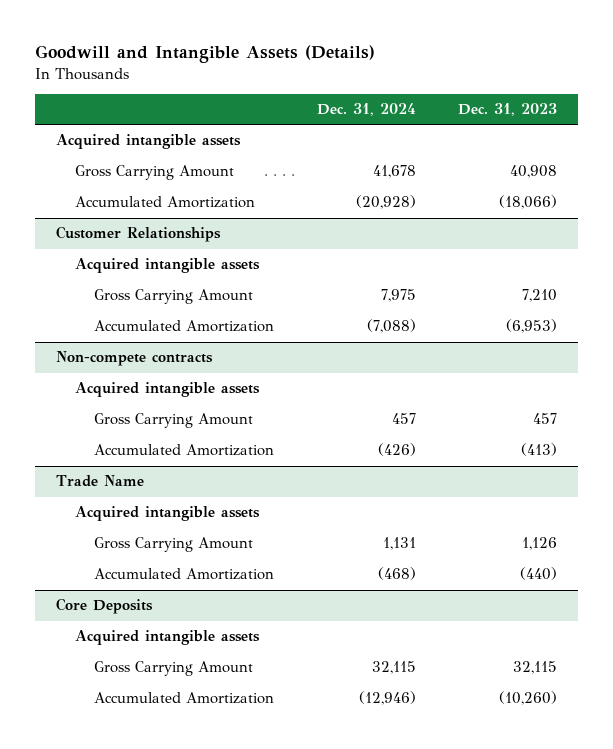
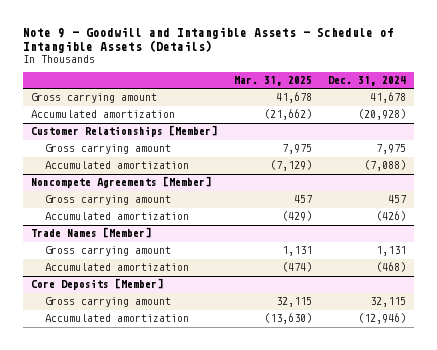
[34,45,375,64] Goodwill and Intangible Assets (Details) -> [23,26,395,53] Note 9 - Goodwill and Intangible Assets - Schedule of Intangible Assets (Details)
[457,103,557,117] Dec. 31, 2023 -> none
none -> [233,76,312,87] Mar. 31, 2025
[55,134,241,150] Acquired intangible assets -> none
[75,258,261,274] Acquired intangible assets -> none
[75,382,261,398] Acquired intangible assets -> none
[75,506,261,522] Acquired intangible assets -> none
[75,630,261,646] Acquired intangible assets -> none
[75,165,235,181] Gross Carrying Amount -> [31,93,158,104] Gross carrying amount
[75,196,256,209] Accumulated Amortization -> [31,110,176,119] Accumulated amortization
[55,226,221,243] Customer Relationships -> [31,125,218,138] Customer Relationships [Member]
[94,289,254,305] Gross Carrying Amount -> [45,144,172,155] Gross carrying amount
[94,320,275,333] Accumulated Amortization -> [45,161,190,170] Accumulated amortization
[55,351,213,367] Non-compete contracts -> [31,176,212,189] Noncompete Agreements [Member]
[94,413,254,429] Gross Carrying Amount -> [45,195,172,206] Gross carrying amount
[94,444,275,457] Accumulated Amortization -> [45,212,190,221] Accumulated amortization
[55,475,144,488] Trade Name -> [31,227,152,239] Trade Names [Member]
[94,537,254,553] Gross Carrying Amount -> [45,246,172,257] Gross carrying amount
[94,568,275,581] Accumulated Amortization -> [45,263,190,272] Accumulated amortization
[55,598,153,615] Core Deposits -> [31,278,164,291] Core Deposits [Member]
[94,661,254,677] Gross Carrying Amount -> [45,297,172,308] Gross carrying amount
[94,692,275,705] Accumulated Amortization -> [45,314,190,323] Accumulated amortization

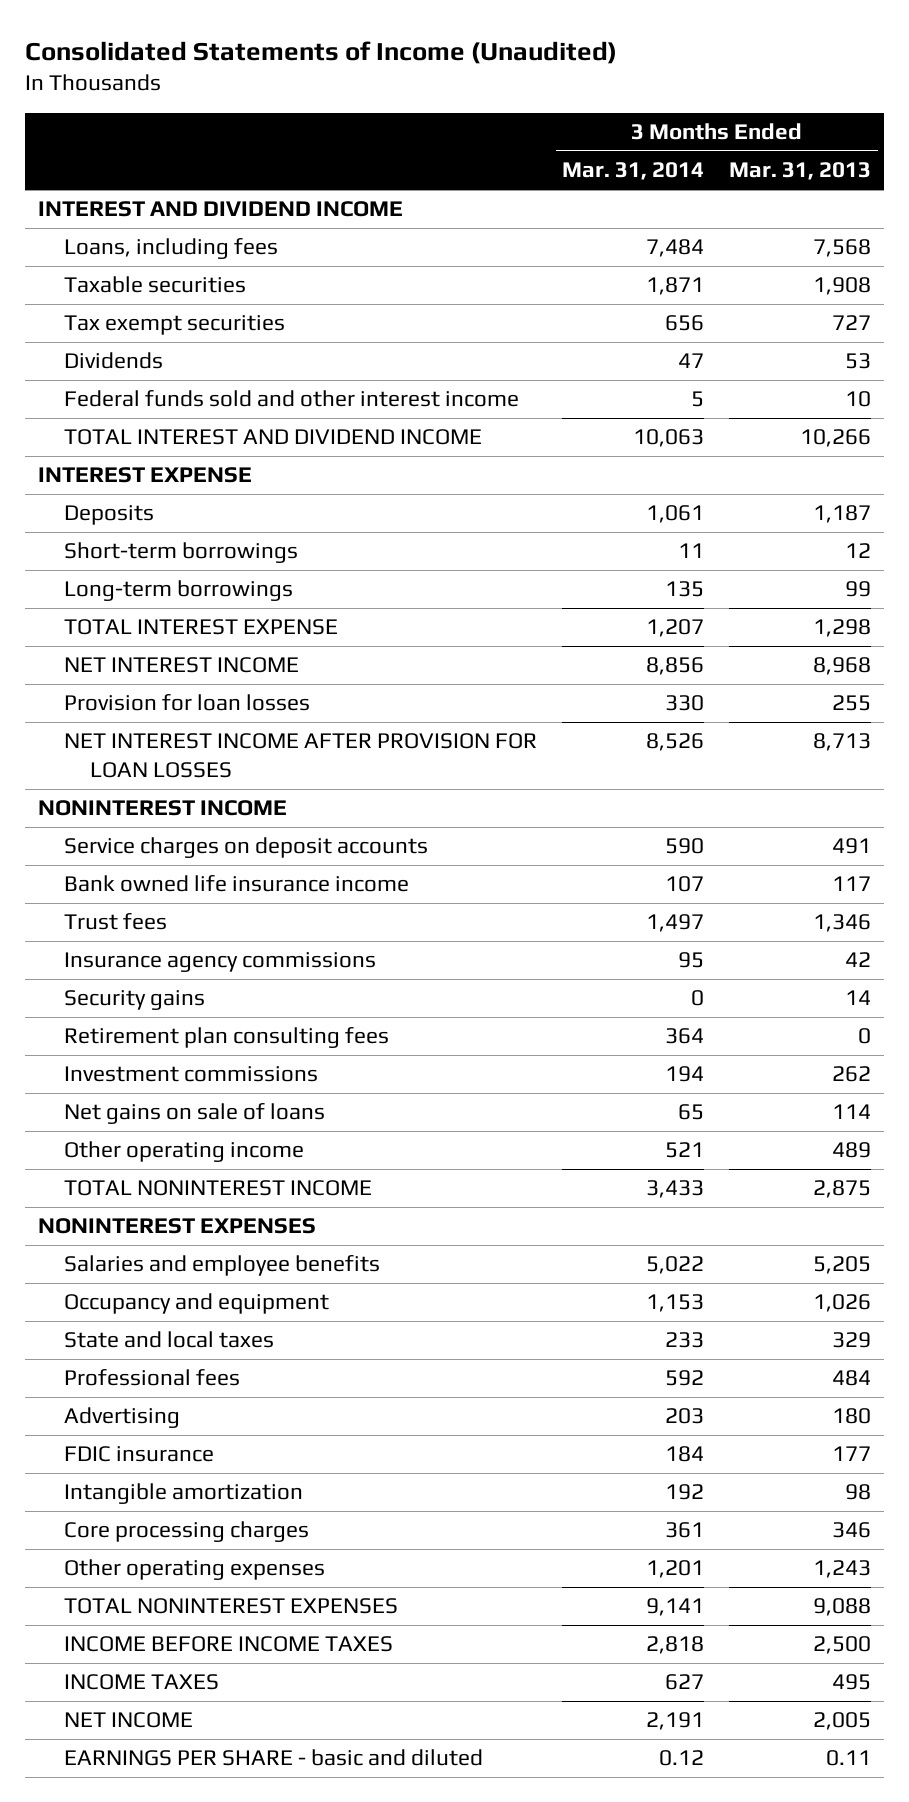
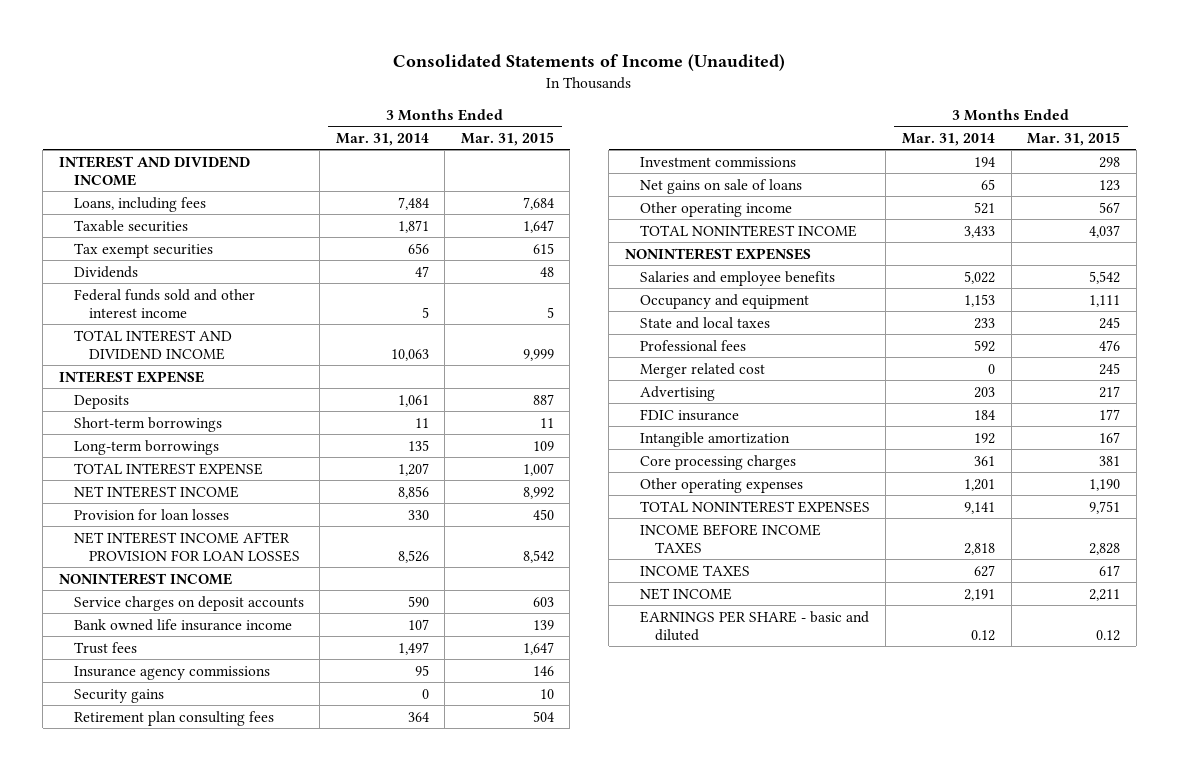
[729,162,872,181] Mar. 31, 2013 -> none
none -> [460,131,554,146] Mar. 31, 2015
none -> [639,362,765,378] Merger related cost

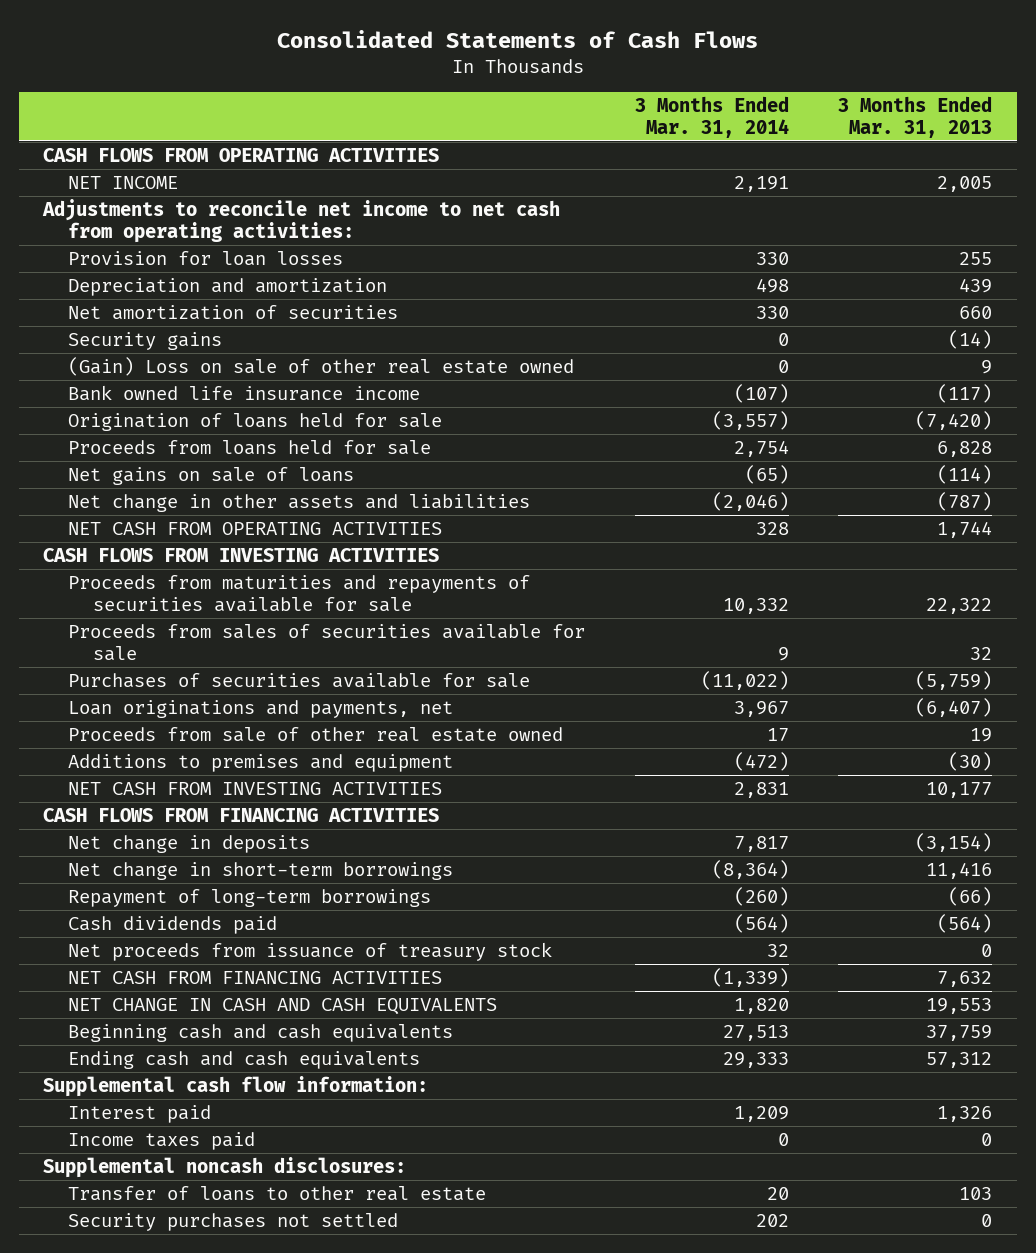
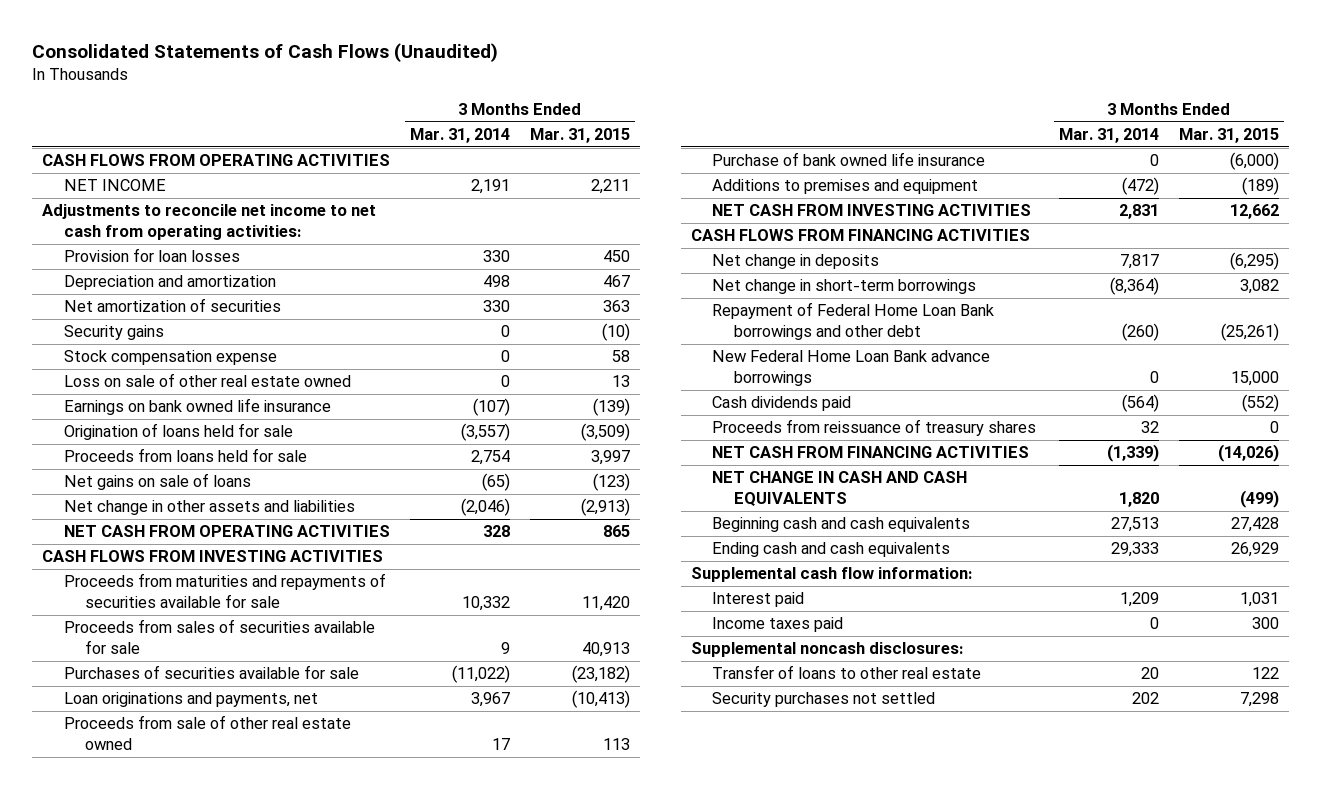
[276,29,758,48] Consolidated Statements of Cash Flows -> [32,42,499,62] Consolidated Statements of Cash Flows (Unaudited)
[838,95,993,138] 3 Months Ended Mar. 31, 2013 -> none
none -> [530,127,631,143] Mar. 31, 2015
none -> [63,350,277,366] Stock compensation expense
[68,357,575,377] (Gain) Loss on sale of other real estate owned -> [63,373,351,388] Loss on sale of other real estate owned
[68,385,421,402] Bank owned life insurance income -> [63,398,331,416] Earnings on bank owned life insurance
none -> [712,152,986,167] Purchase of bank owned life insurance
[68,889,432,908] Repayment of long-term borrowings -> [712,302,995,341] Repayment of Federal Home Loan Bank borrowings and other debt
none -> [712,350,991,387] New Federal Home Loan Bank advance borrowings
[68,942,553,962] Net proceeds from issuance of treasury stock -> [712,419,1037,437] Proceeds from reissuance of treasury shares

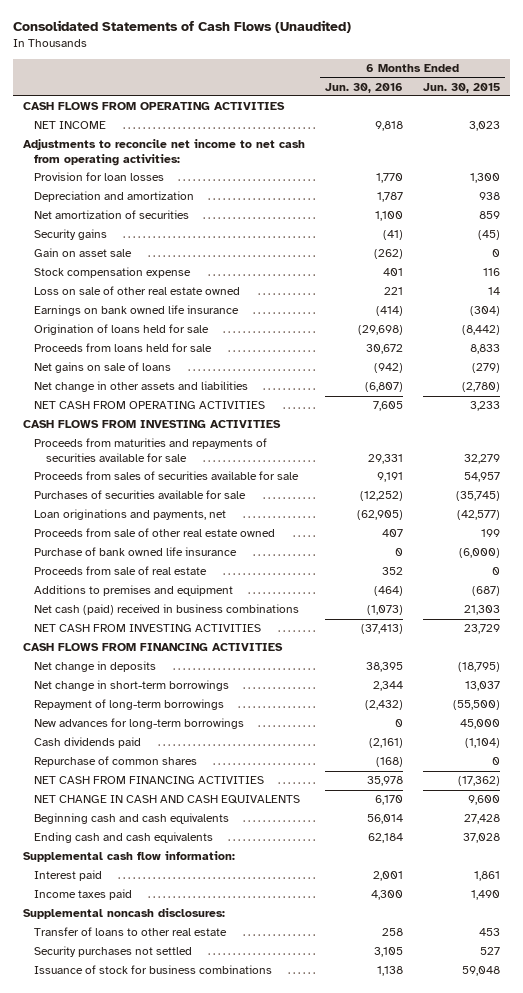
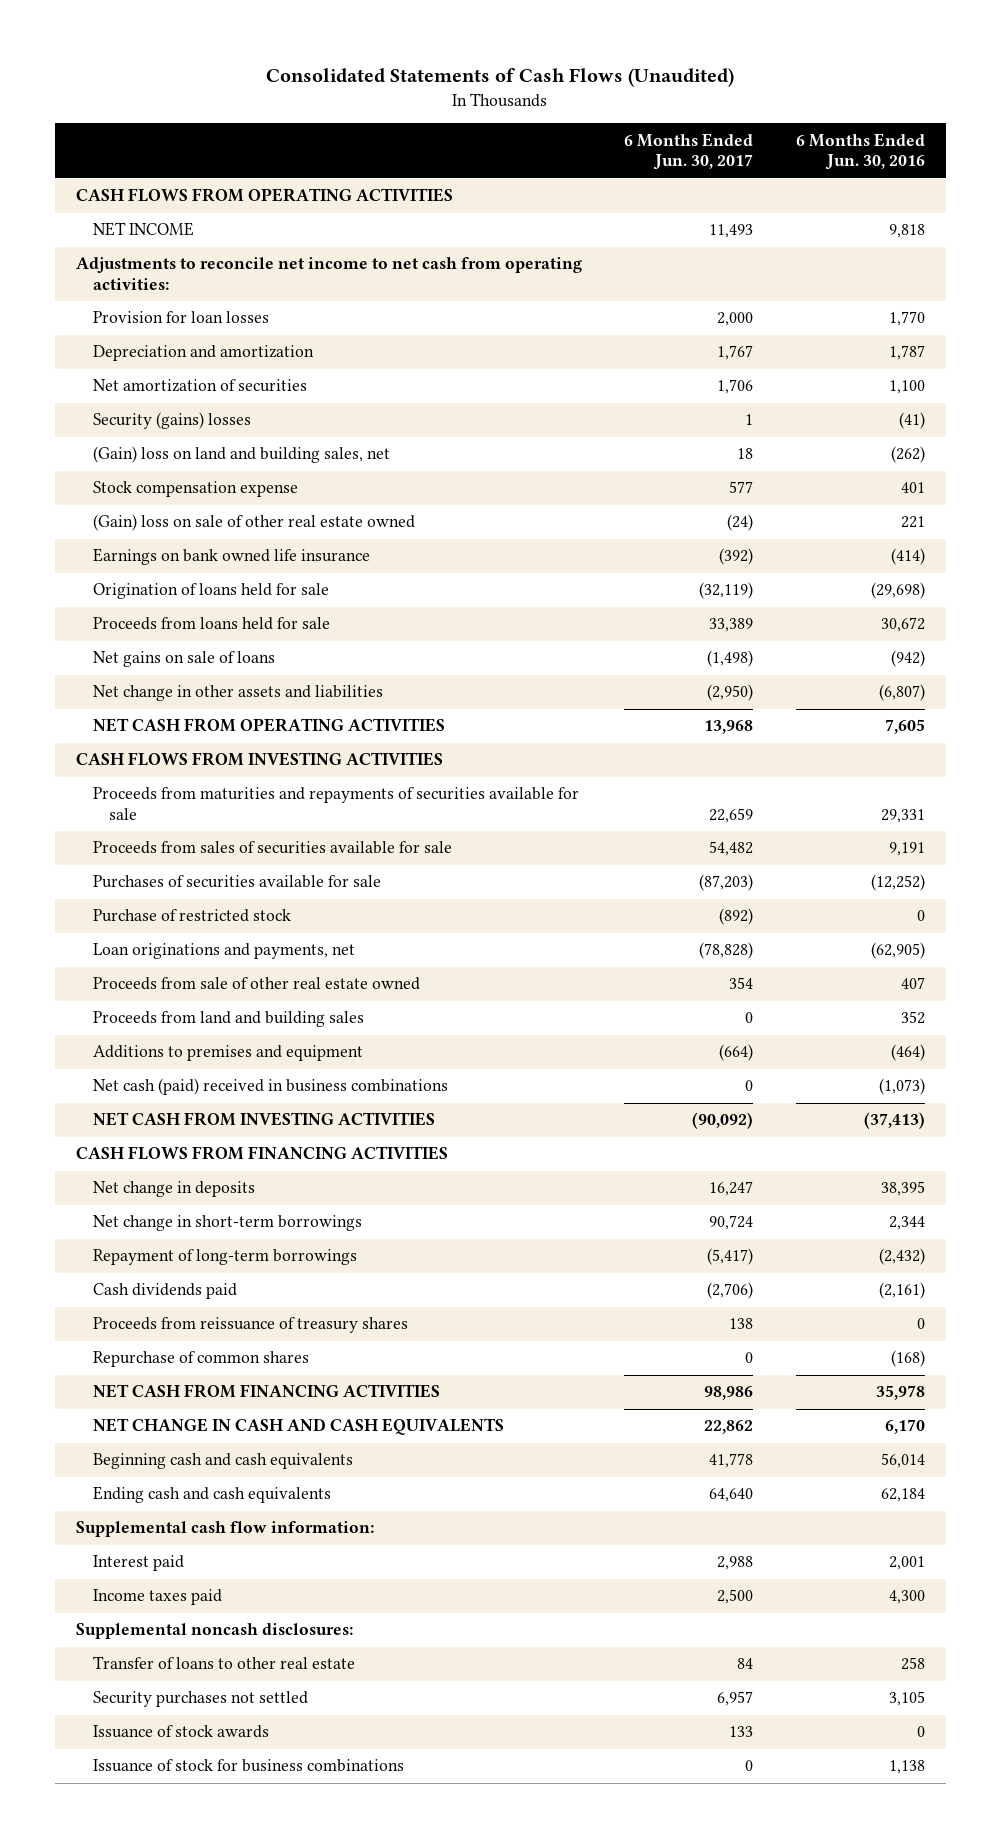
[423,82,501,93] Jun. 30, 2015 -> none
none -> [624,132,754,171] 6 Months Ended Jun. 30, 2017
[34,229,108,241] Security gains -> [92,412,251,430] Security (gains) losses
[34,248,133,258] Gain on asset sale -> [92,446,390,464] (Gain) loss on land and building sales, net
[34,286,241,296] Loss on sale of other real estate owned -> [92,514,415,532] (Gain) loss on sale of other real estate owned
none -> [92,909,291,923] Purchase of restricted stock
[34,547,238,557] Purchase of bank owned life insurance -> none
[34,566,208,576] Proceeds from sale of real estate -> [92,1011,364,1028] Proceeds from land and building sales
[34,718,245,730] New advances for long-term borrowings -> none
none -> [92,1317,408,1334] Proceeds from reissuance of treasury shares
none -> [92,1725,269,1739] Issuance of stock awards

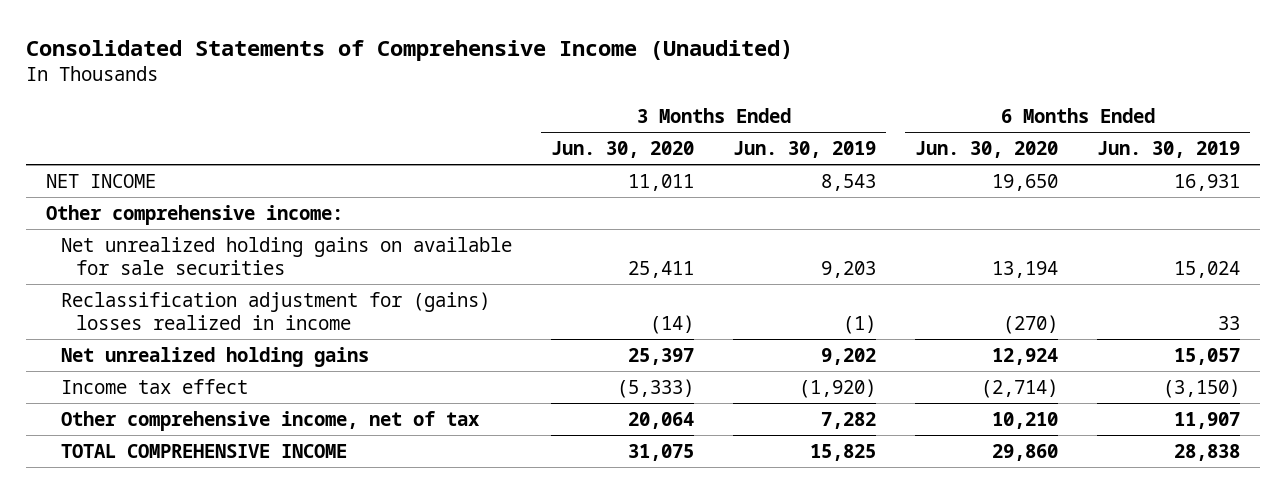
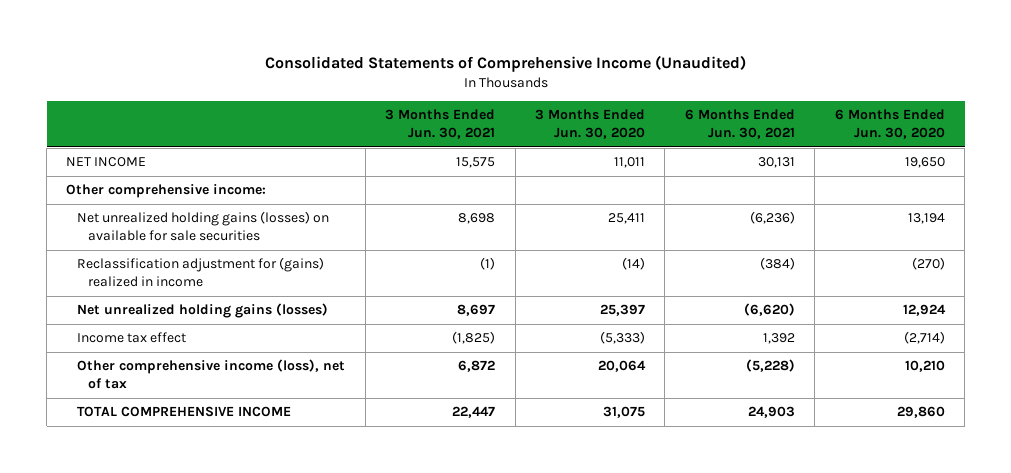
[733,141,877,159] Jun. 30, 2019 -> none
[1097,141,1241,159] Jun. 30, 2019 -> none
none -> [385,109,496,140] 3 Months Ended Jun. 30, 2021
none -> [684,109,795,140] 6 Months Ended Jun. 30, 2021
[60,236,512,276] Net unrealized holding gains on available for sale securities -> [77,211,330,242] Net unrealized holding gains (losses) on available for sale securities
[60,291,490,331] Reclassification adjustment for (gains) losses realized in income -> [77,257,325,288] Reclassification adjustment for (gains) realized in income
[60,346,369,367] Net unrealized holding gains -> [77,303,329,319] Net unrealized holding gains (losses)
[60,410,480,431] Other comprehensive income, net of tax -> [77,359,346,390] Other comprehensive income (loss), net of tax

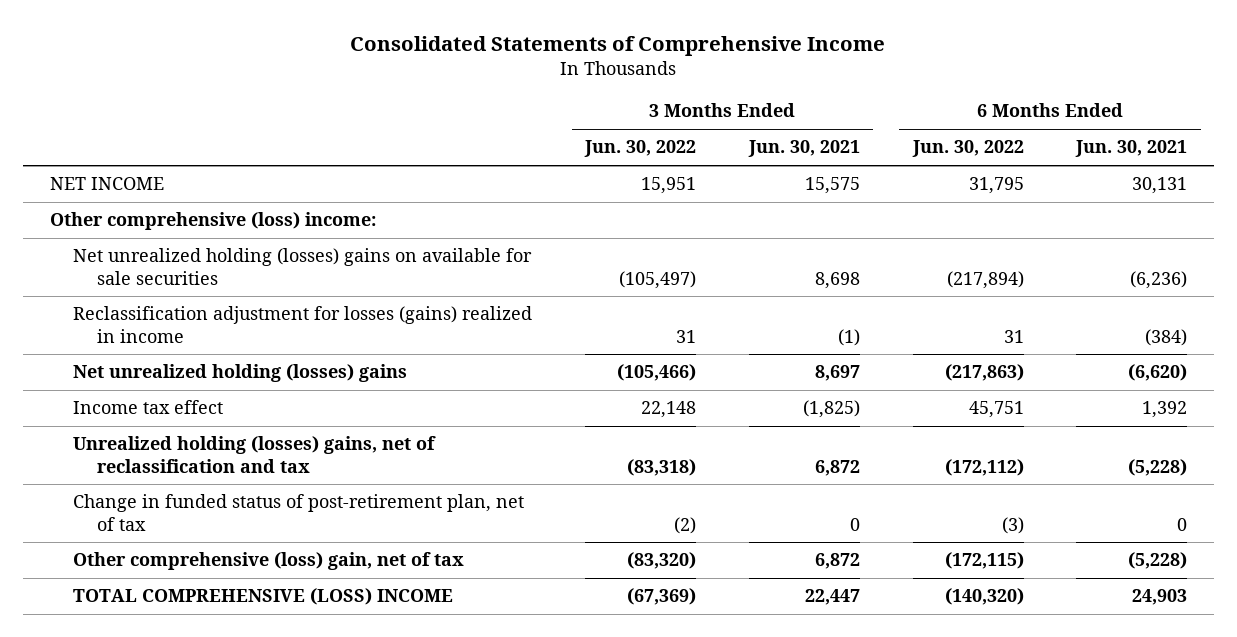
[264,55,746,73] Consolidated Statements of Comprehensive Income (Unaudited) -> [350,35,886,56] Consolidated Statements of Comprehensive Income
[534,109,645,140] 3 Months Ended Jun. 30, 2020 -> none
[834,109,945,140] 6 Months Ended Jun. 30, 2020 -> none
none -> [584,140,697,158] Jun. 30, 2022
none -> [911,140,1024,158] Jun. 30, 2022
[66,184,267,199] Other comprehensive income: -> [49,212,376,231] Other comprehensive (loss) income:
[77,211,330,242] Net unrealized holding gains (losses) on available for sale securities -> [73,248,533,285] Net unrealized holding (losses) gains on available for sale securities
[77,257,325,288] Reclassification adjustment for (gains) realized in income -> [73,306,533,343] Reclassification adjustment for losses (gains) realized in income
[77,303,329,319] Net unrealized holding gains (losses) -> [73,364,408,383] Net unrealized holding (losses) gains
none -> [73,436,437,473] Unrealized holding (losses) gains, net of reclassification and tax
none -> [73,494,525,531] Change in funded status of post-retirement plan, net of tax
[77,359,346,390] Other comprehensive income (loss), net of tax -> [73,552,465,571] Other comprehensive (loss) gain, net of tax
[77,406,292,418] TOTAL COMPREHENSIVE INCOME -> [73,588,454,606] TOTAL COMPREHENSIVE (LOSS) INCOME

